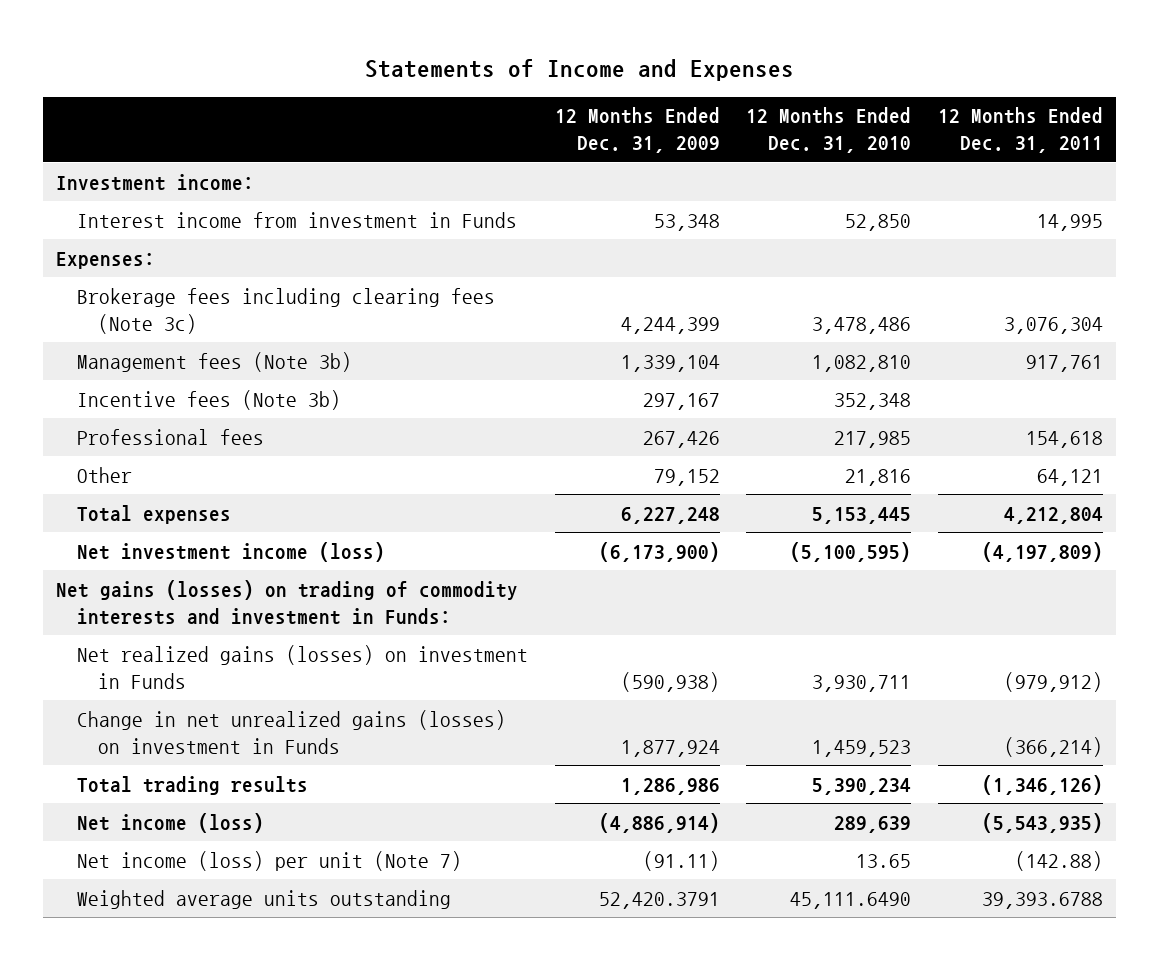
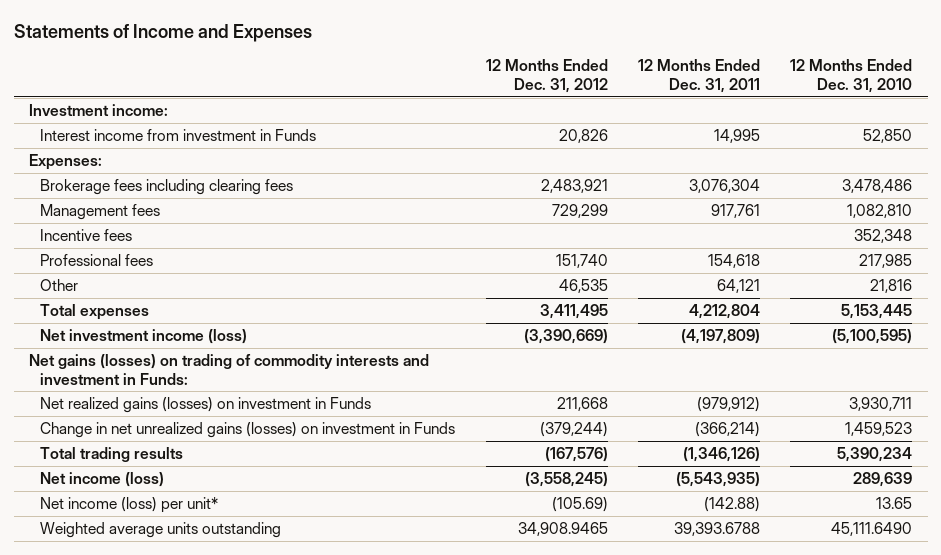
[554,107,720,154] 12 Months Ended Dec. 31, 2009 -> none
none -> [485,59,608,93] 12 Months Ended Dec. 31, 2012
[77,287,496,334] Brokerage fees including clearing fees (Note 3c) -> [40,179,294,196] Brokerage fees including clearing fees
[77,351,353,372] Management fees (Note 3b) -> [40,204,161,221] Management fees
[77,389,342,410] Incentive fees (Note 3b) -> [40,229,133,242] Incentive fees
[77,850,463,871] Net income (loss) per unit (Note 7) -> [40,497,219,514] Net income (loss) per unit*

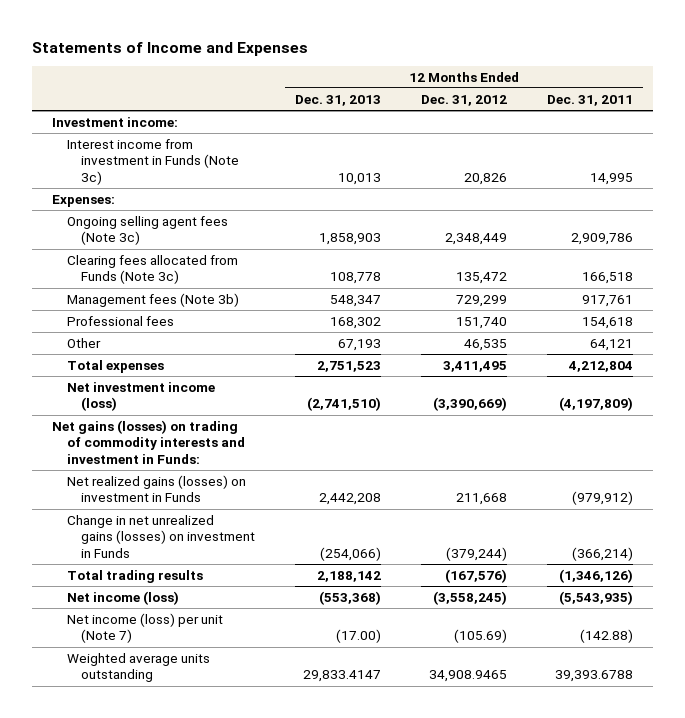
[790,59,913,93] 12 Months Ended Dec. 31, 2010 -> none
none -> [295,94,382,106] Dec. 31, 2013
[40,129,317,142] Interest income from investment in Funds -> [66,138,240,185] Interest income from investment in Funds (Note 3c)
[40,179,294,196] Brokerage fees including clearing fees -> none
[40,229,133,242] Incentive fees -> none
none -> [66,215,228,246] Ongoing selling agent fees (Note 3c)
none -> [66,254,238,285] Clearing fees allocated from Funds (Note 3c)
[40,204,161,221] Management fees -> [66,292,239,307] Management fees (Note 3b)
[40,497,219,514] Net income (loss) per unit* -> [66,612,223,644] Net income (loss) per unit (Note 7)

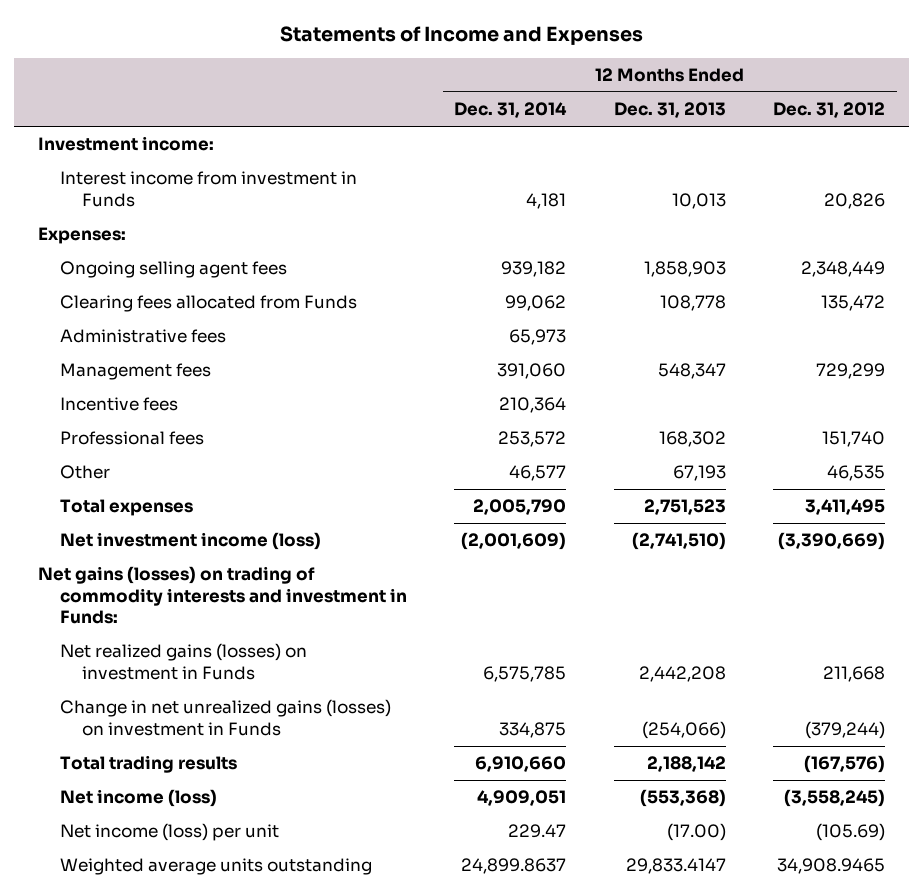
[547,94,634,106] Dec. 31, 2011 -> none
none -> [454,102,568,119] Dec. 31, 2014
[66,138,240,185] Interest income from investment in Funds (Note 3c) -> [60,171,358,207] Interest income from investment in Funds
[66,215,228,246] Ongoing selling agent fees (Note 3c) -> [60,261,288,279] Ongoing selling agent fees
[66,254,238,285] Clearing fees allocated from Funds (Note 3c) -> [60,295,358,313] Clearing fees allocated from Funds
none -> [60,329,227,344] Administrative fees
[66,292,239,307] Management fees (Note 3b) -> [60,363,212,381] Management fees
none -> [60,397,179,412] Incentive fees
[66,612,223,644] Net income (loss) per unit (Note 7) -> [60,823,280,842] Net income (loss) per unit

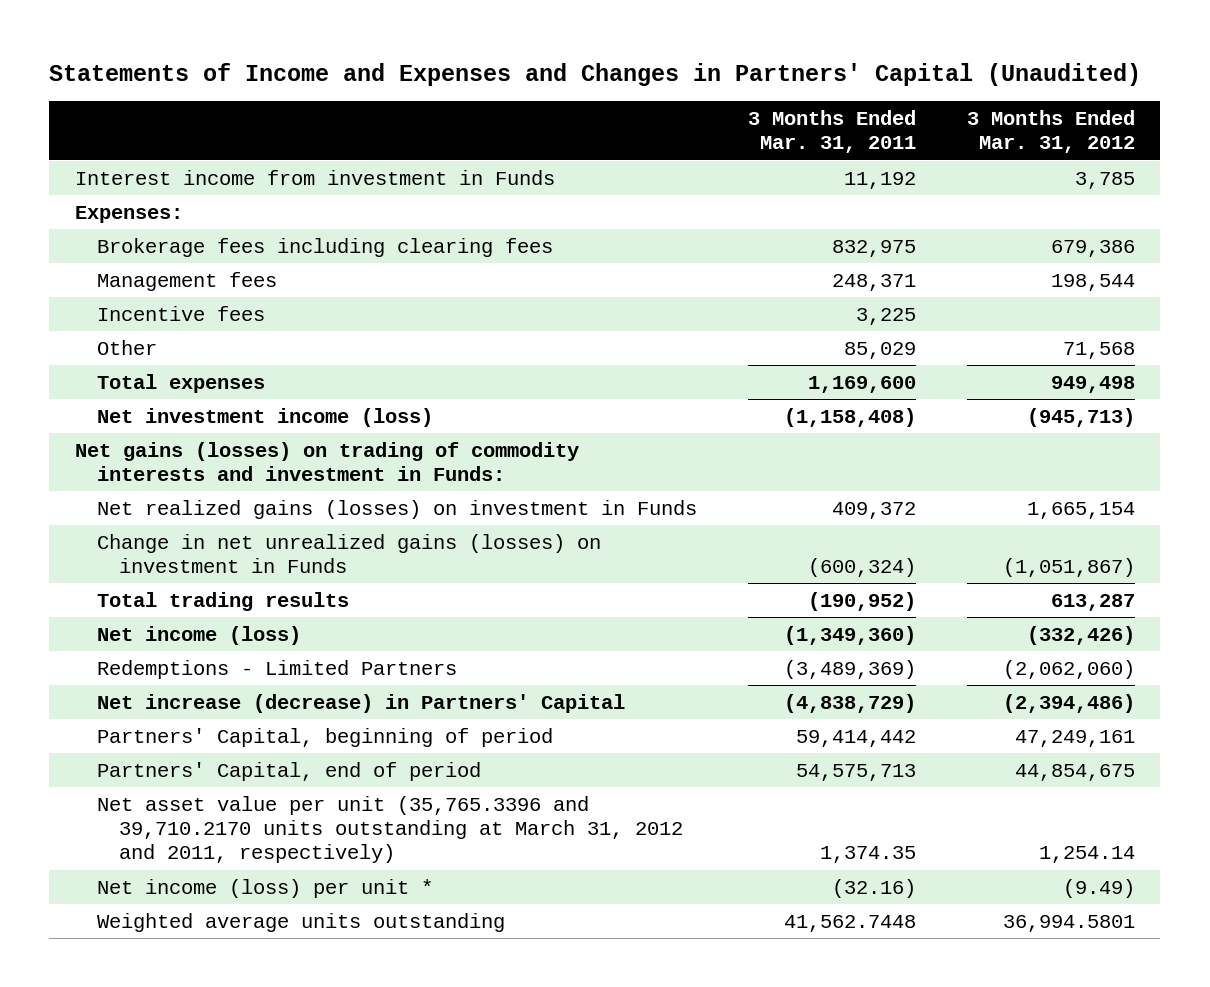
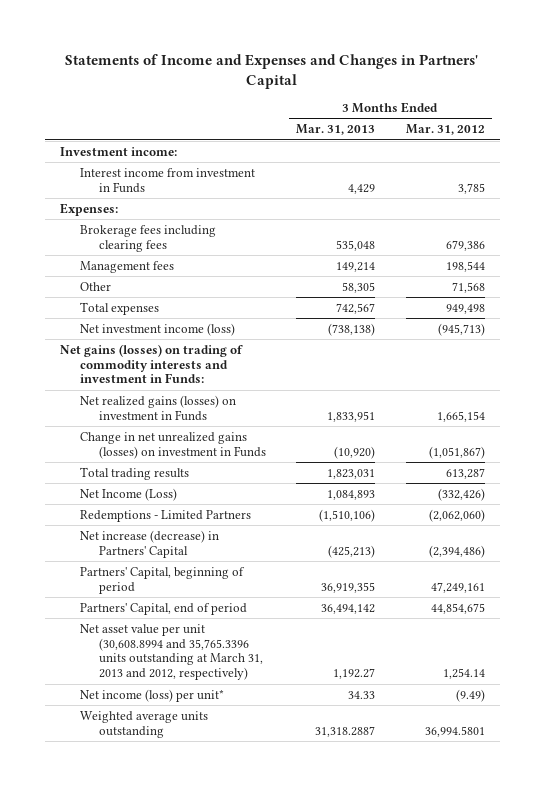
[49,62,1142,86] Statements of Income and Expenses and Changes in Partners' Capital (Unaudited) -> [65,53,479,89] Statements of Income and Expenses and Changes in Partners' Capital
[747,110,916,154] 3 Months Ended Mar. 31, 2011 -> none
none -> [296,124,376,136] Mar. 31, 2013
none -> [60,146,178,156] Investment income:
[97,305,266,321] Incentive fees -> none
[97,625,302,645] Net income (loss) -> [79,487,177,501] Net Income (Loss)
[97,795,684,864] Net asset value per unit (35,765.3396 and 39,710.2170 units outstanding at March 31, 2012 and 2011, respectively) -> [79,623,264,681] Net asset value per unit (30,608.8994 and 35,765.3396 units outstanding at March 31, 2013 and 2012, respectively)
[97,878,434,898] Net income (loss) per unit * -> [79,688,224,702] Net income (loss) per unit*

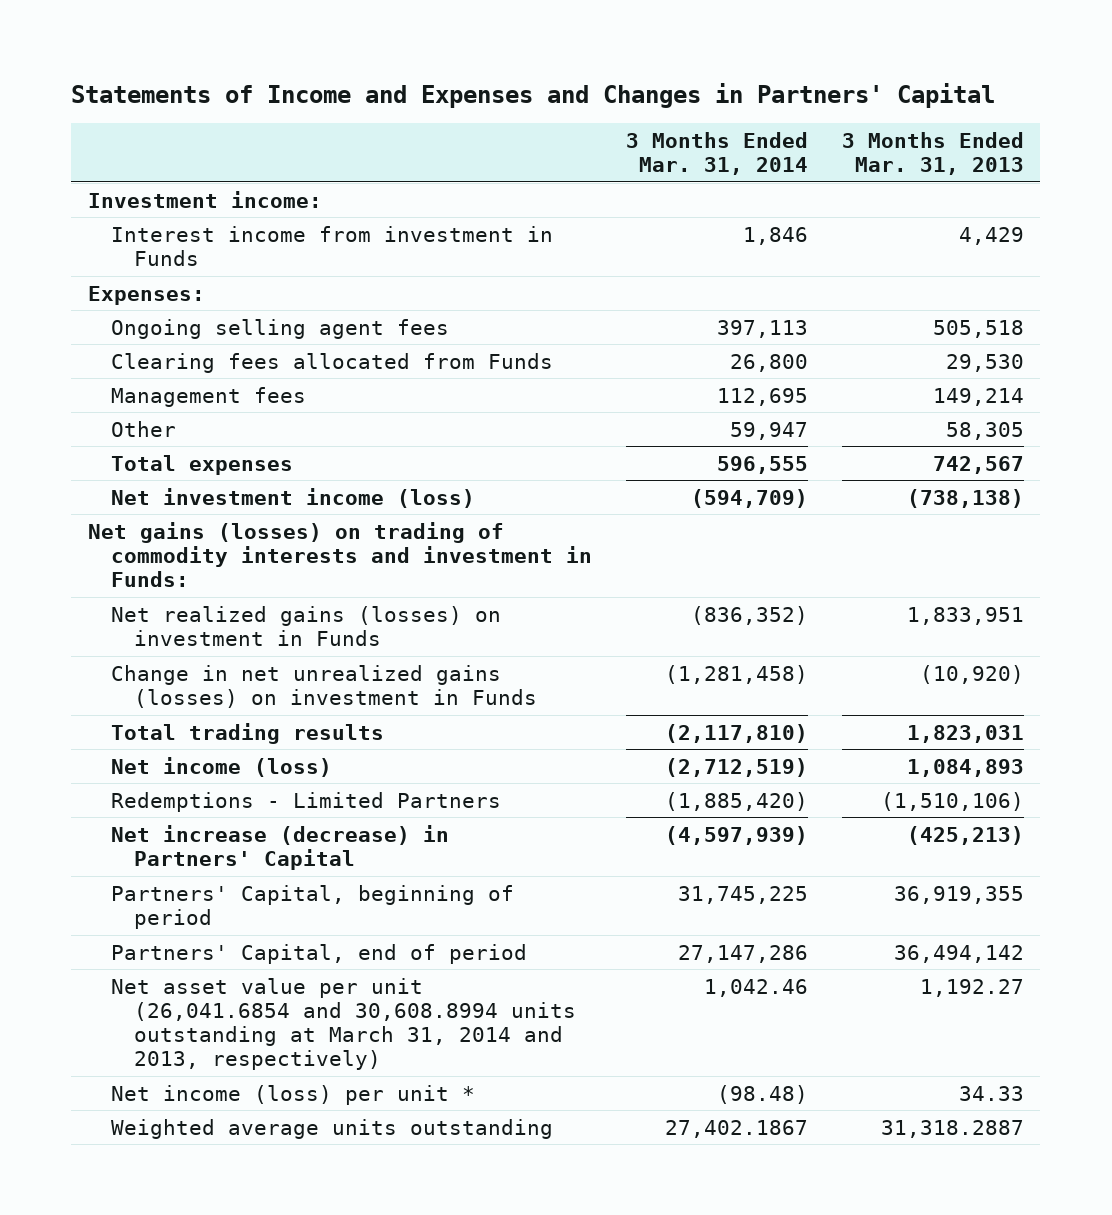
[405,124,485,136] Mar. 31, 2012 -> none
none -> [625,131,808,176] 3 Months Ended Mar. 31, 2014
[79,224,216,252] Brokerage fees including clearing fees -> none
none -> [110,318,449,339] Ongoing selling agent fees
none -> [110,352,553,373] Clearing fees allocated from Funds
[79,487,177,501] Net Income (Loss) -> [110,756,332,777] Net income (loss)
[79,623,264,681] Net asset value per unit (30,608.8994 and 35,765.3396 units outstanding at March 31, 2013 and 2012, respectively) -> [110,977,576,1071] Net asset value per unit (26,041.6854 and 30,608.8994 units outstanding at March 31, 2014 and 2013, respectively)
[79,688,224,702] Net income (loss) per unit* -> [110,1084,475,1105] Net income (loss) per unit *

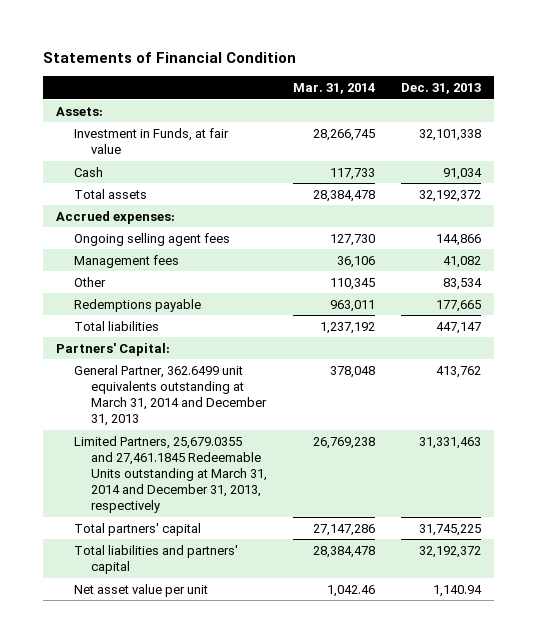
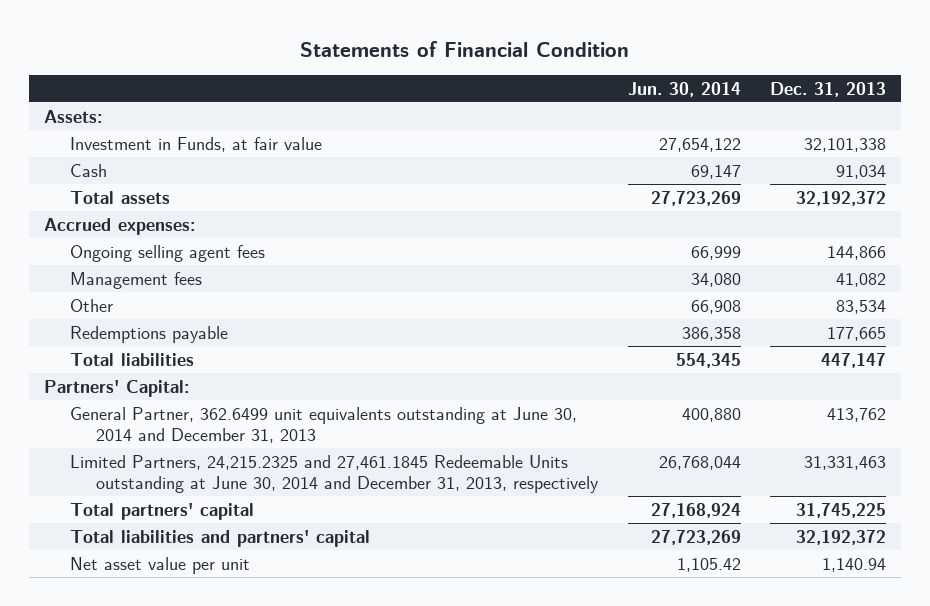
[293,83,376,95] Mar. 31, 2014 -> none
none -> [627,81,741,97] Jun. 30, 2014
[73,364,268,427] General Partner, 362.6499 unit equivalents outstanding at March 31, 2014 and December 31, 2013 -> [70,406,578,443] General Partner, 362.6499 unit equivalents outstanding at June 30, 2014 and December 31, 2013
[73,435,268,514] Limited Partners, 25,679.0355 and 27,461.1845 Redeemable Units outstanding at March 31, 2014 and December 31, 2013, respectively -> [70,454,600,493] Limited Partners, 24,215.2325 and 27,461.1845 Redeemable Units outstanding at June 30, 2014 and December 31, 2013, respectively

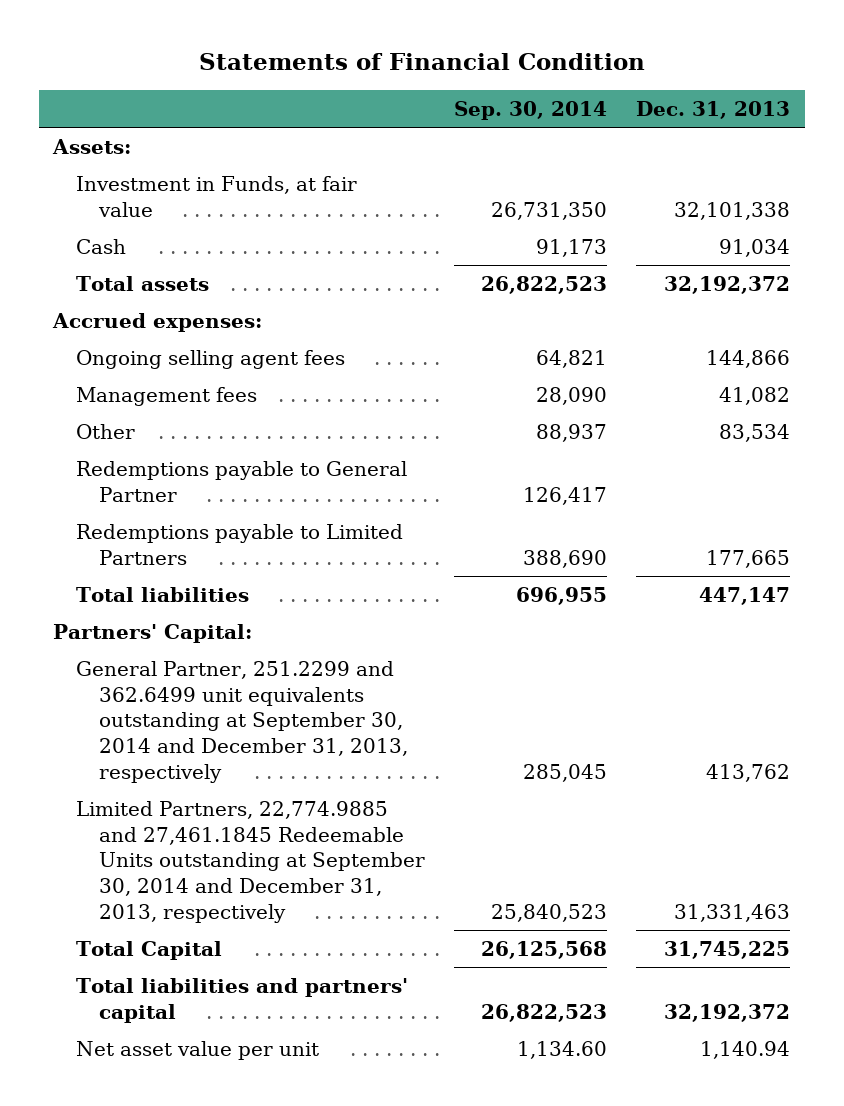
[627,81,741,97] Jun. 30, 2014 -> none
none -> [454,100,608,120] Sep. 30, 2014
none -> [76,460,408,502] Redemptions payable to General Partner
[70,325,229,343] Redemptions payable -> [76,523,404,565] Redemptions payable to Limited Partners
[70,406,578,443] General Partner, 362.6499 unit equivalents outstanding at June 30, 2014 and December 31, 2013 -> [76,660,409,783] General Partner, 251.2299 and 362.6499 unit equivalents outstanding at September 30, 2014 and December 31, 2013, respectively
[70,454,600,493] Limited Partners, 24,215.2325 and 27,461.1845 Redeemable Units outstanding at June 30, 2014 and December 31, 2013, respectively -> [76,800,426,923] Limited Partners, 22,774.9885 and 27,461.1845 Redeemable Units outstanding at September 30, 2014 and December 31, 2013, respectively
[70,502,255,520] Total partners' capital -> [76,940,223,960] Total Capital

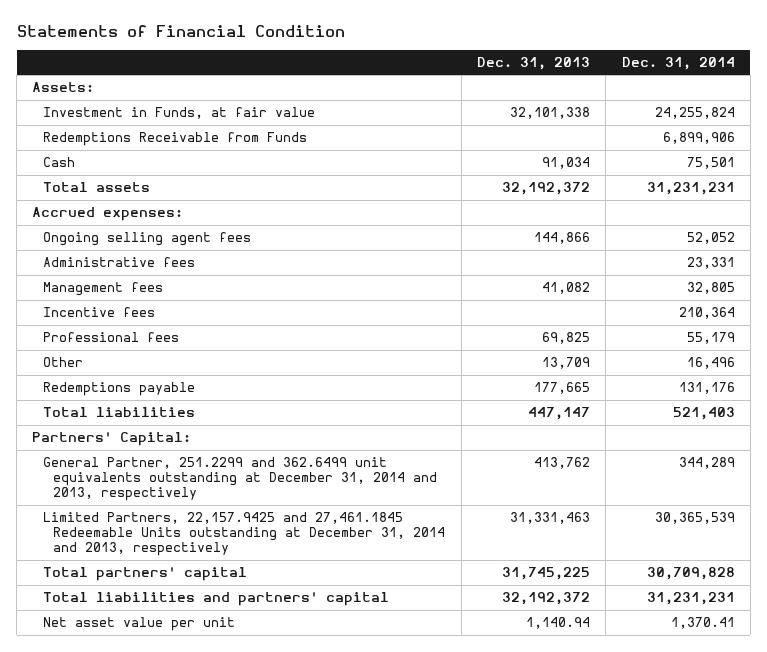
[454,100,608,120] Sep. 30, 2014 -> none
none -> [621,56,735,70] Dec. 31, 2014
none -> [42,132,307,147] Redemptions Receivable from Funds
none -> [42,257,195,268] Administrative fees
[76,460,408,502] Redemptions payable to General Partner -> none
none -> [42,307,155,318] Incentive fees
none -> [42,332,179,343] Professional fees
[719,423,791,442] 83,534 -> [542,357,591,370] 13,709
[76,523,404,565] Redemptions payable to Limited Partners -> [42,382,195,397] Redemptions payable
[76,660,409,783] General Partner, 251.2299 and 362.6499 unit equivalents outstanding at September 30, 2014 and December 31, 2013, respectively -> [42,457,438,502] General Partner, 251.2299 and 362.6499 unit equivalents outstanding at December 31, 2014 and 2013, respectively
[76,800,426,923] Limited Partners, 22,774.9885 and 27,461.1845 Redeemable Units outstanding at September 30, 2014 and December 31, 2013, respectively -> [42,512,446,557] Limited Partners, 22,157.9425 and 27,461.1845 Redeemable Units outstanding at December 31, 2014 and 2013, respectively
[76,940,223,960] Total Capital -> [42,567,247,582] Total partners' capital

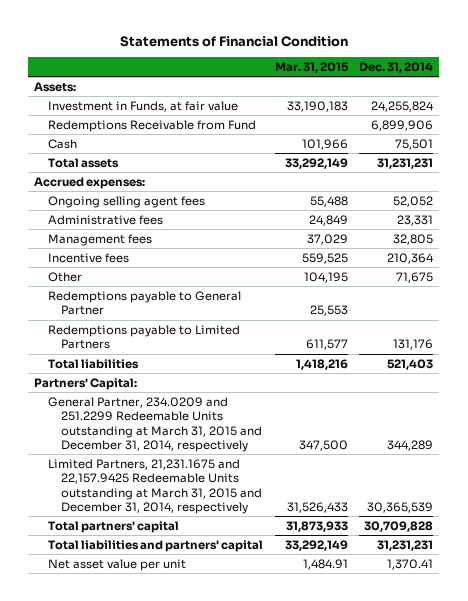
[477,56,591,70] Dec. 31, 2013 -> none
none -> [274,61,349,73] Mar. 31, 2015
[42,132,307,147] Redemptions Receivable from Funds -> [47,119,256,132] Redemptions Receivable from Fund
[42,332,179,343] Professional fees -> none
[686,357,735,370] 16,496 -> [396,271,434,283] 71,675
none -> [47,290,241,316] Redemptions payable to General Partner
[42,382,195,397] Redemptions payable -> [47,324,240,350] Redemptions payable to Limited Partners
[42,457,438,502] General Partner, 251.2299 and 362.6499 unit equivalents outstanding at December 31, 2014 and 2013, respectively -> [47,396,262,453] General Partner, 234.0209 and 251.2299 Redeemable Units outstanding at March 31, 2015 and December 31, 2014, respectively
[42,512,446,557] Limited Partners, 22,157.9425 and 27,461.1845 Redeemable Units outstanding at December 31, 2014 and 2013, respectively -> [47,458,262,515] Limited Partners, 21,231.1675 and 22,157.9425 Redeemable Units outstanding at March 31, 2015 and December 31, 2014, respectively

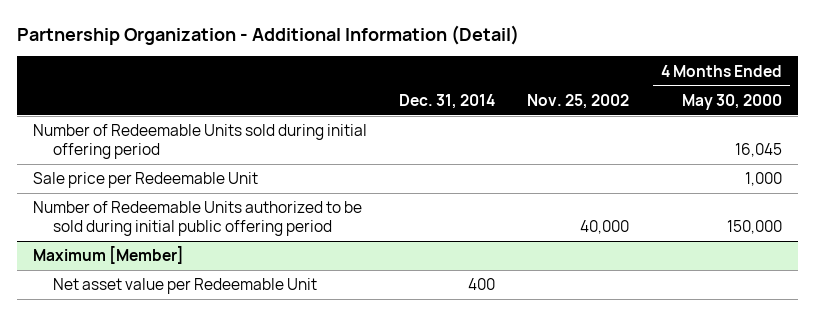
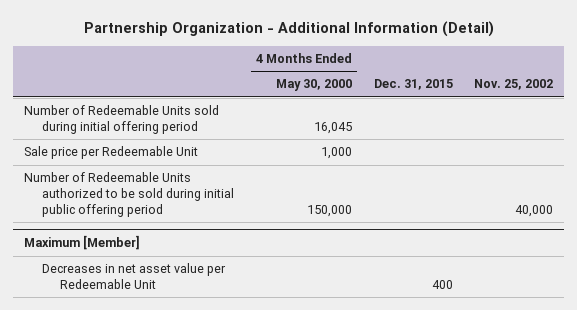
[399,93,496,109] Dec. 31, 2014 -> none
none -> [373,79,453,91] Dec. 31, 2015
[53,278,318,295] Net asset value per Redeemable Unit -> [42,263,227,290] Decreases in net asset value per Redeemable Unit

